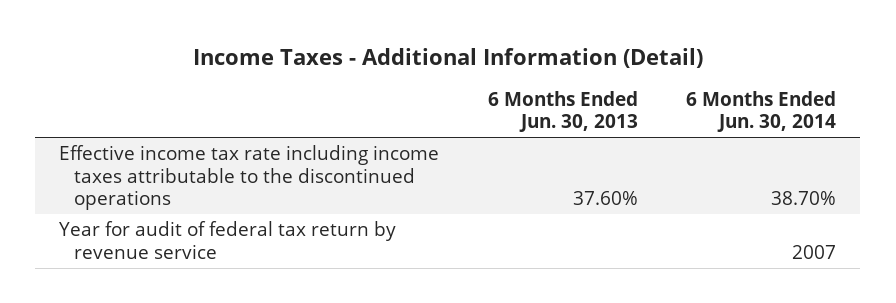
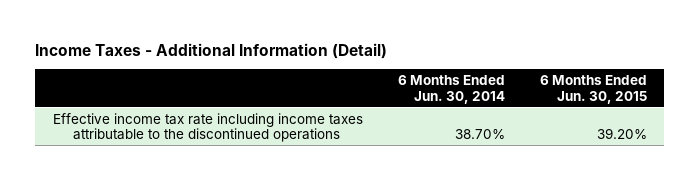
[487,90,638,133] 6 Months Ended Jun. 30, 2013 -> none
none -> [539,75,647,104] 6 Months Ended Jun. 30, 2015
[59,221,397,259] Year for audit of federal tax return by revenue service -> none

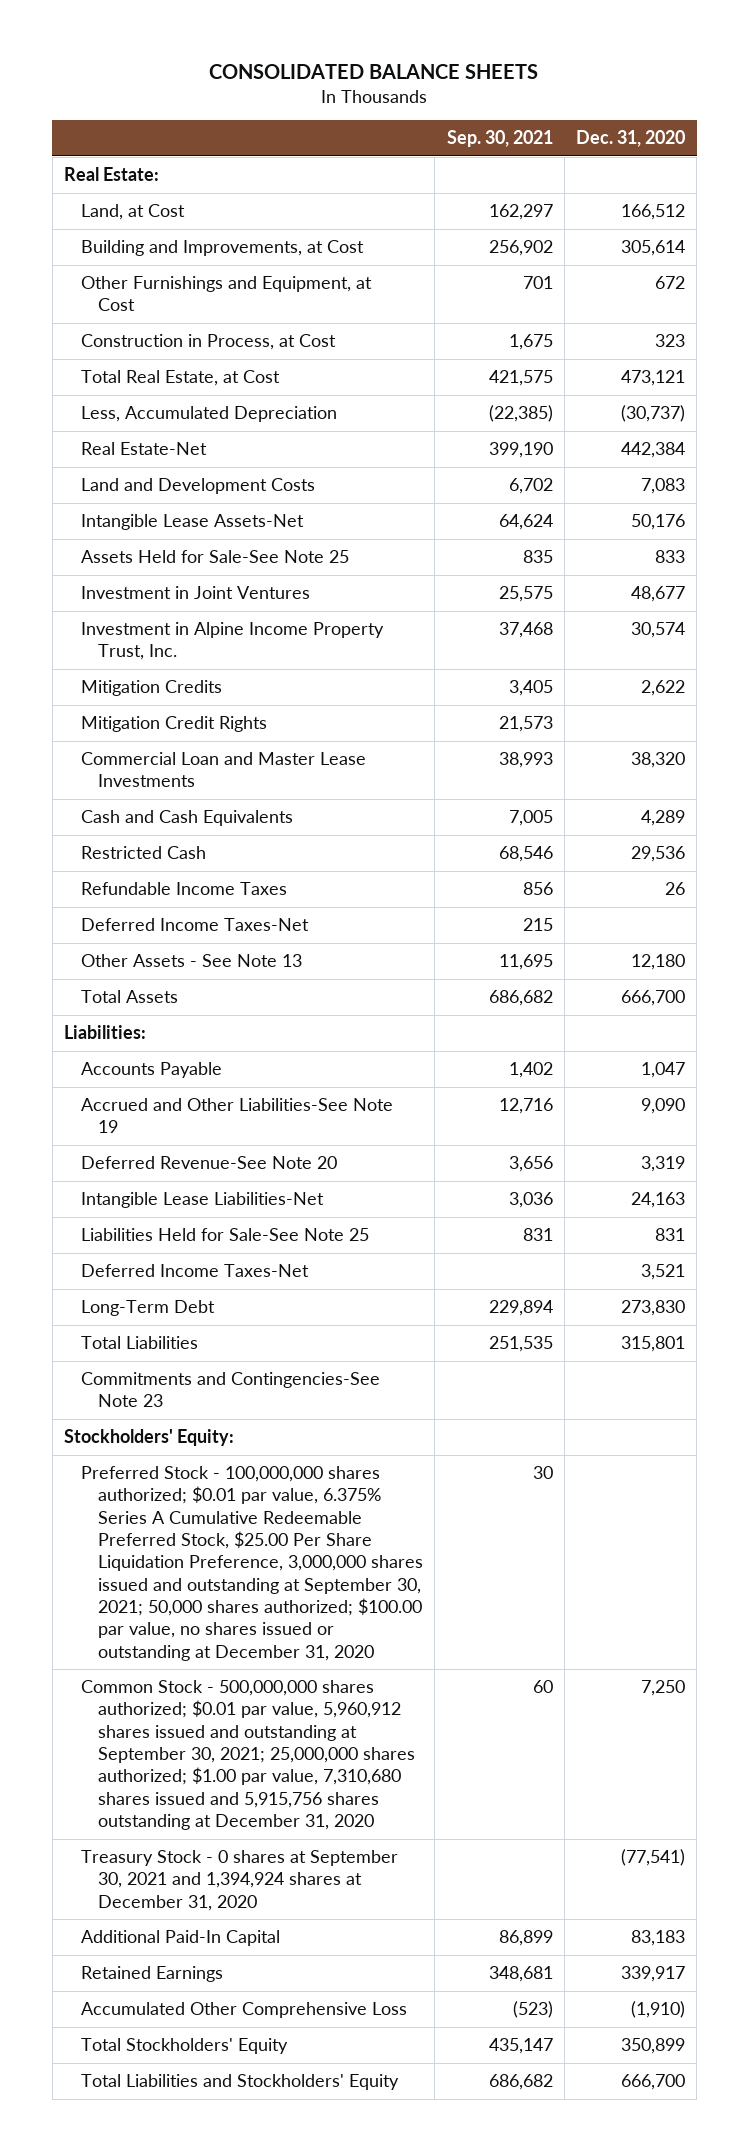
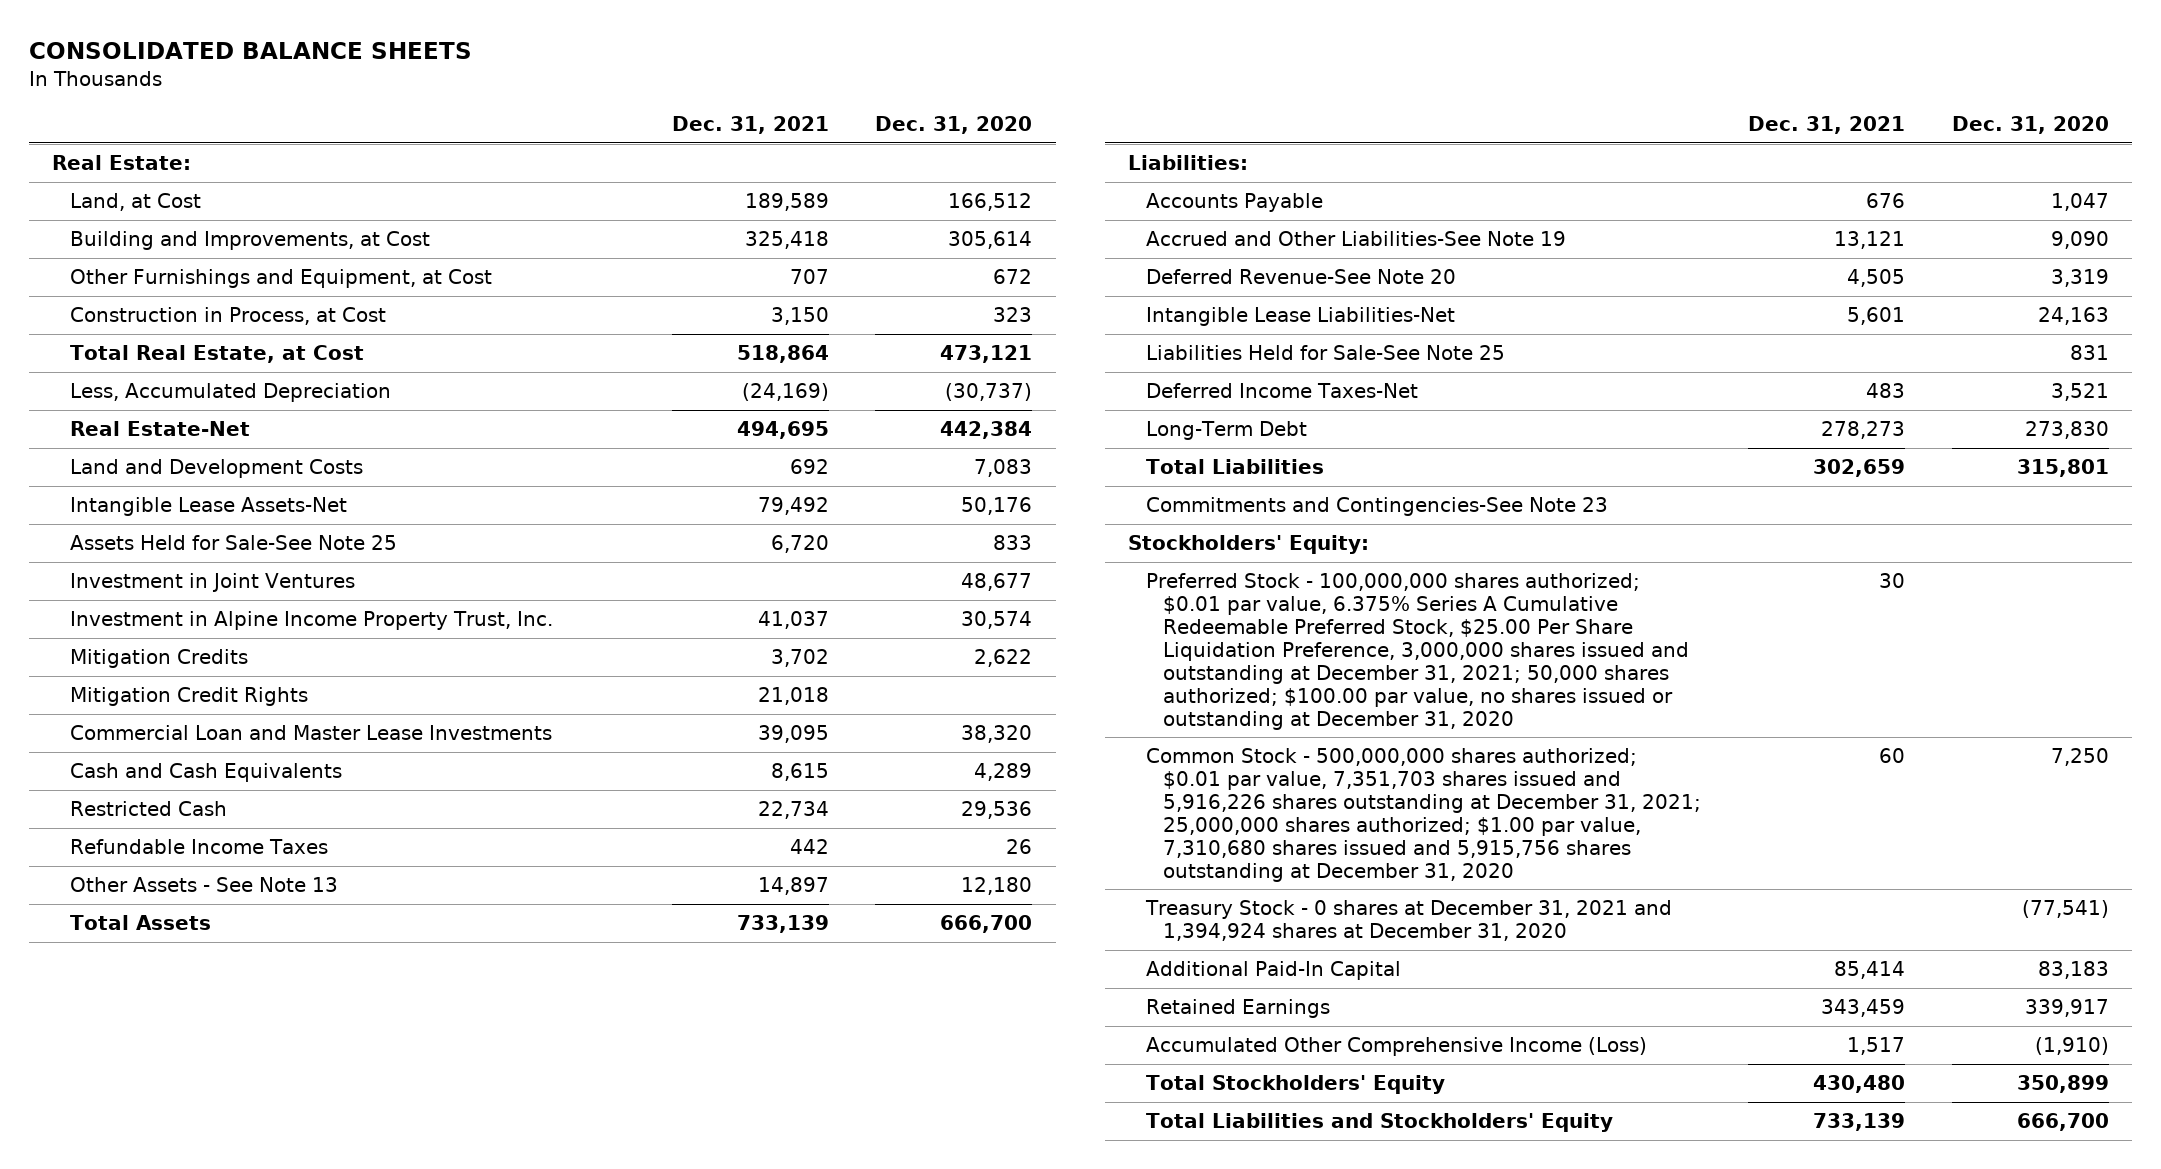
[446,130,553,148] Sep. 30, 2021 -> none
none -> [671,116,829,135] Dec. 31, 2021
[80,918,309,932] Deferred Income Taxes-Net -> none
[80,1466,424,1661] Preferred Stock - 100,000,000 shares authorized; $0.01 par value, 6.375% Series A Cumulative Redeemable Preferred Stock, $25.00 Per Share Liquidation Preference, 3,000,000 shares issued and outstanding at September 30, 2021; 50,000 shares authorized; $100.00 par value, no shares issued or outstanding at December 31, 2020 -> [1145,572,1690,730] Preferred Stock - 100,000,000 shares authorized; $0.01 par value, 6.375% Series A Cumulative Redeemable Preferred Stock, $25.00 Per Share Liquidation Preference, 3,000,000 shares issued and outstanding at December 31, 2021; 50,000 shares authorized; $100.00 par value, no shares issued or outstanding at December 31, 2020
[80,1680,416,1830] Common Stock - 500,000,000 shares authorized; $0.01 par value, 5,960,912 shares issued and outstanding at September 30, 2021; 25,000,000 shares authorized; $1.00 par value, 7,310,680 shares issued and 5,915,756 shares outstanding at December 31, 2020 -> [1145,747,1702,882] Common Stock - 500,000,000 shares authorized; $0.01 par value, 7,351,703 shares issued and 5,916,226 shares outstanding at December 31, 2021; 25,000,000 shares authorized; $1.00 par value, 7,310,680 shares issued and 5,915,756 shares outstanding at December 31, 2020
[80,1850,398,1911] Treasury Stock - 0 shares at September 30, 2021 and 1,394,924 shares at December 31, 2020 -> [1144,899,1672,941] Treasury Stock - 0 shares at December 31, 2021 and 1,394,924 shares at December 31, 2020
[80,2002,407,2019] Accumulated Other Comprehensive Loss -> [1145,1036,1647,1056] Accumulated Other Comprehensive Income (Loss)

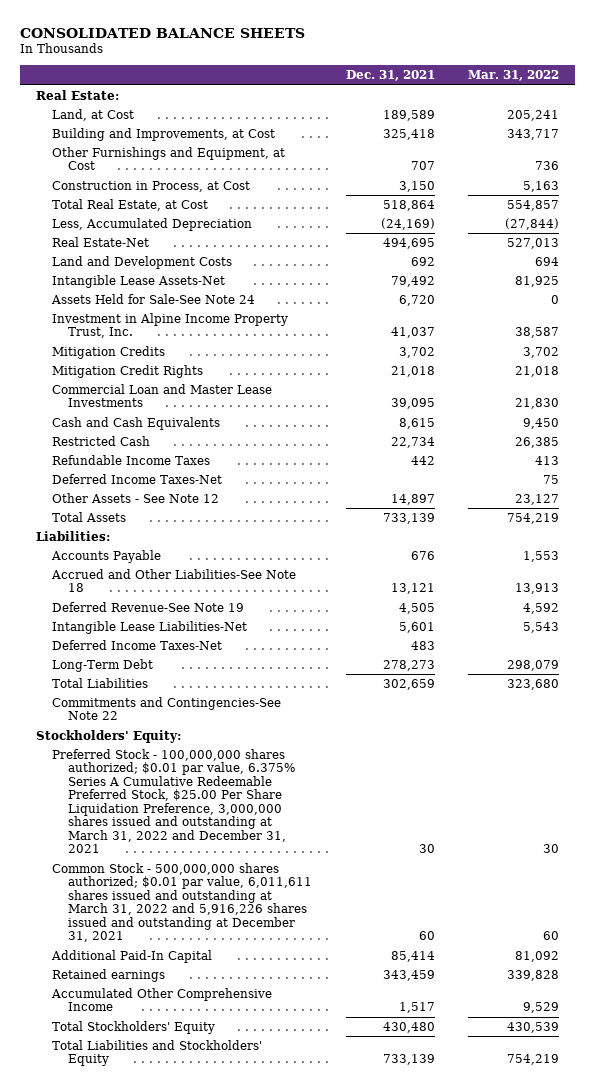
[875,116,1033,135] Dec. 31, 2020 -> none
none -> [467,70,559,82] Mar. 31, 2022
[69,572,355,592] Investment in Joint Ventures -> none
[69,534,397,550] Assets Held for Sale-See Note 25 -> [51,293,256,304] Assets Held for Sale-See Note 24
none -> [52,473,223,484] Deferred Income Taxes-Net
[69,876,338,892] Other Assets - See Note 13 -> [52,492,220,503] Other Assets - See Note 12
[1145,230,1566,246] Accrued and Other Liabilities-See Note 19 -> [51,568,297,593] Accrued and Other Liabilities-See Note 18
[1145,268,1456,284] Deferred Revenue-See Note 20 -> [52,601,245,612] Deferred Revenue-See Note 19
[1145,344,1505,360] Liabilities Held for Sale-See Note 25 -> none
[1145,496,1608,516] Commitments and Contingencies-See Note 23 -> [52,696,282,721] Commitments and Contingencies-See Note 22
[1144,899,1672,941] Treasury Stock - 0 shares at December 31, 2021 and 1,394,924 shares at December 31, 2020 -> none
[1145,572,1690,730] Preferred Stock - 100,000,000 shares authorized; $0.01 par value, 6.375% Series A Cumulative Redeemable Preferred Stock, $25.00 Per Share Liquidation Preference, 3,000,000 shares issued and outstanding at December 31, 2021; 50,000 shares authorized; $100.00 par value, no shares issued or outstanding at December 31, 2020 -> [52,748,296,854] Preferred Stock - 100,000,000 shares authorized; $0.01 par value, 6.375% Series A Cumulative Redeemable Preferred Stock, $25.00 Per Share Liquidation Preference, 3,000,000 shares issued and outstanding at March 31, 2022 and December 31, 2021
[1145,747,1702,882] Common Stock - 500,000,000 shares authorized; $0.01 par value, 7,351,703 shares issued and 5,916,226 shares outstanding at December 31, 2021; 25,000,000 shares authorized; $1.00 par value, 7,310,680 shares issued and 5,915,756 shares outstanding at December 31, 2020 -> [52,862,313,943] Common Stock - 500,000,000 shares authorized; $0.01 par value, 6,011,611 shares issued and outstanding at March 31, 2022 and 5,916,226 shares issued and outstanding at December 31, 2021
[1145,998,1330,1018] Retained Earnings -> [52,968,166,982] Retained earnings
[1145,1036,1647,1056] Accumulated Other Comprehensive Income (Loss) -> [51,987,273,1012] Accumulated Other Comprehensive Income

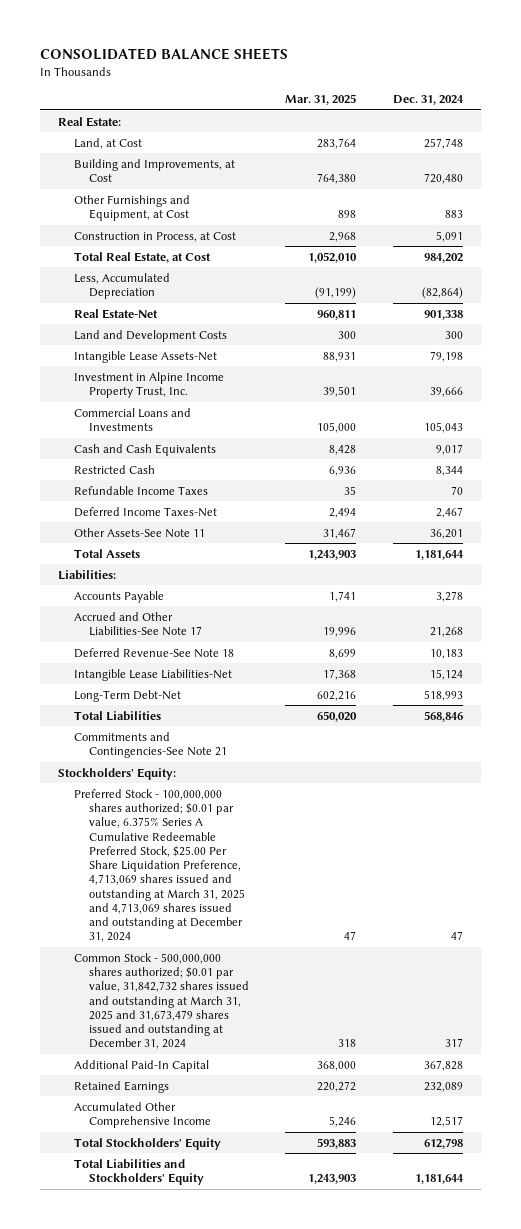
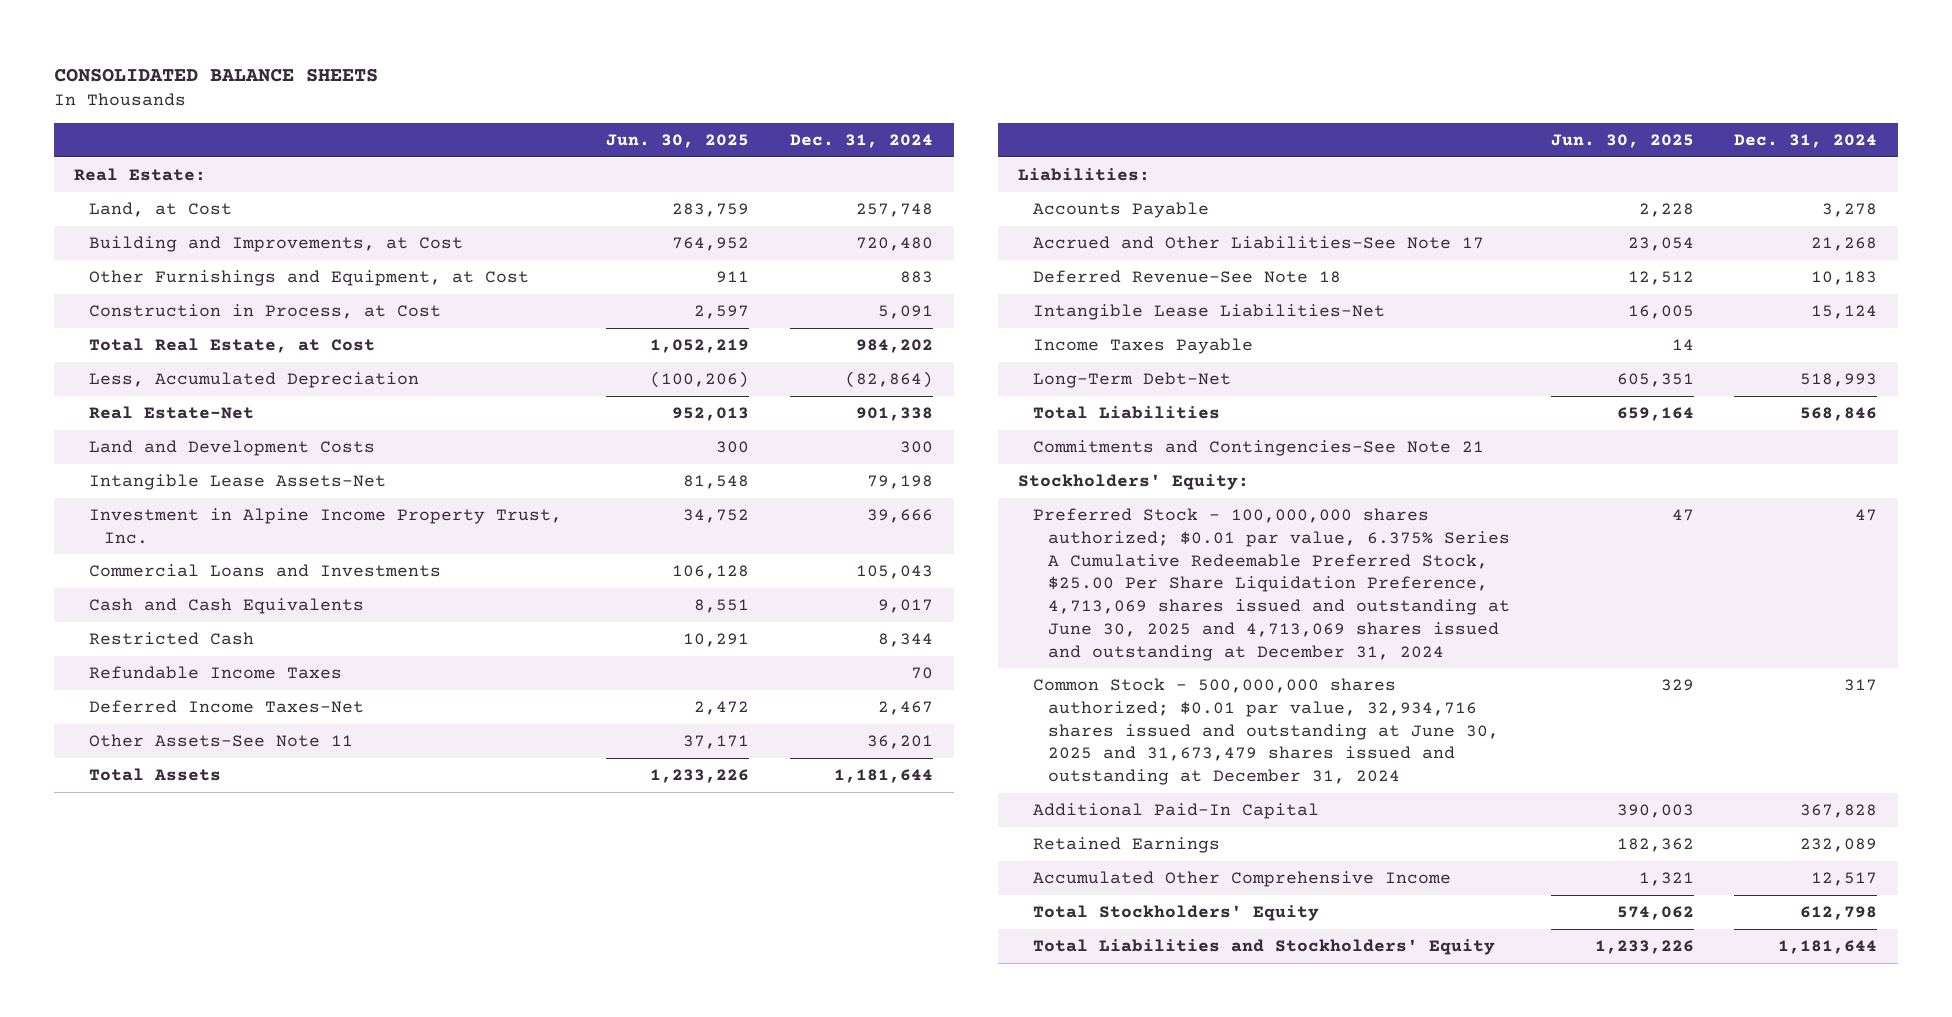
[285,94,357,106] Mar. 31, 2025 -> none
none -> [606,134,750,149] Jun. 30, 2025
none -> [1033,337,1254,354] Income Taxes Payable
[73,788,246,943] Preferred Stock - 100,000,000 shares authorized; $0.01 par value, 6.375% Series A Cumulative Redeemable Preferred Stock, $25.00 Per Share Liquidation Preference, 4,713,069 shares issued and outstanding at March 31, 2025 and 4,713,069 shares issued and outstanding at December 31, 2024 -> [1033,507,1510,661] Preferred Stock - 100,000,000 shares authorized; $0.01 par value, 6.375% Series A Cumulative Redeemable Preferred Stock, $25.00 Per Share Liquidation Preference, 4,713,069 shares issued and outstanding at June 30, 2025 and 4,713,069 shares issued and outstanding at December 31, 2024
[73,952,250,1050] Common Stock - 500,000,000 shares authorized; $0.01 par value, 31,842,732 shares issued and outstanding at March 31, 2025 and 31,673,479 shares issued and outstanding at December 31, 2024 -> [1033,677,1499,786] Common Stock - 500,000,000 shares authorized; $0.01 par value, 32,934,716 shares issued and outstanding at June 30, 2025 and 31,673,479 shares issued and outstanding at December 31, 2024

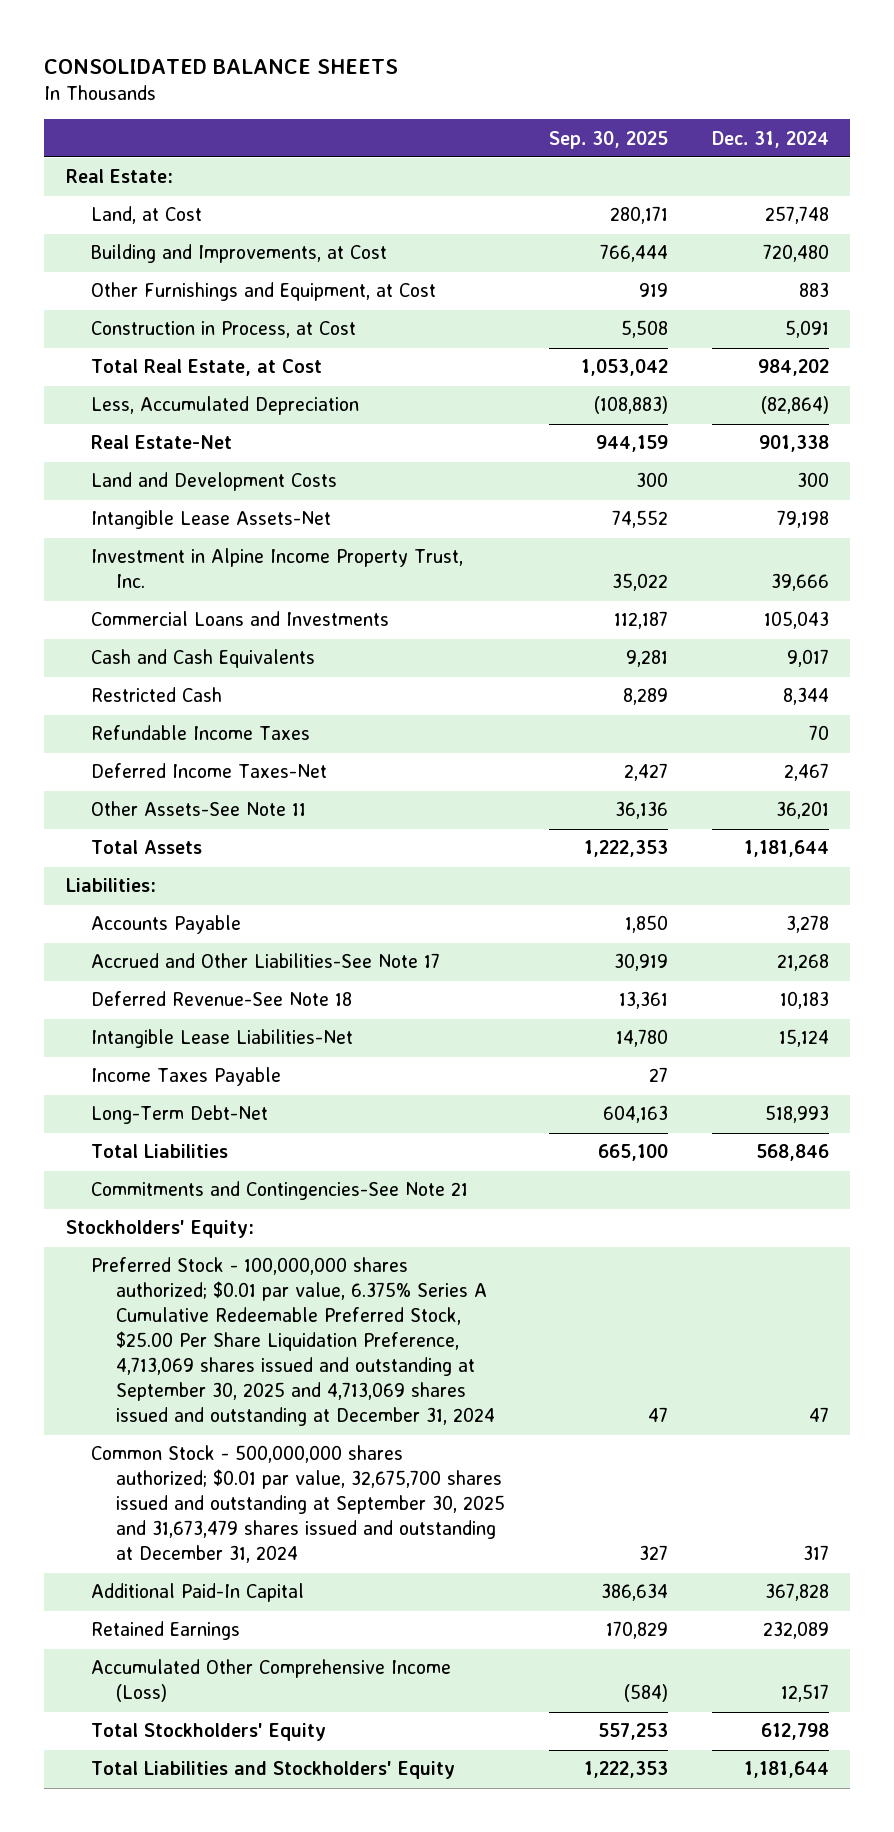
[606,134,750,149] Jun. 30, 2025 -> none
none -> [548,130,668,149] Sep. 30, 2025
[1033,507,1510,661] Preferred Stock - 100,000,000 shares authorized; $0.01 par value, 6.375% Series A Cumulative Redeemable Preferred Stock, $25.00 Per Share Liquidation Preference, 4,713,069 shares issued and outstanding at June 30, 2025 and 4,713,069 shares issued and outstanding at December 31, 2024 -> [90,1257,496,1427] Preferred Stock - 100,000,000 shares authorized; $0.01 par value, 6.375% Series A Cumulative Redeemable Preferred Stock, $25.00 Per Share Liquidation Preference, 4,713,069 shares issued and outstanding at September 30, 2025 and 4,713,069 shares issued and outstanding at December 31, 2024
[1033,677,1499,786] Common Stock - 500,000,000 shares authorized; $0.01 par value, 32,934,716 shares issued and outstanding at June 30, 2025 and 31,673,479 shares issued and outstanding at December 31, 2024 -> [90,1445,506,1564] Common Stock - 500,000,000 shares authorized; $0.01 par value, 32,675,700 shares issued and outstanding at September 30, 2025 and 31,673,479 shares issued and outstanding at December 31, 2024
[1033,870,1452,887] Accumulated Other Comprehensive Income -> [90,1659,451,1703] Accumulated Other Comprehensive Income (Loss)

